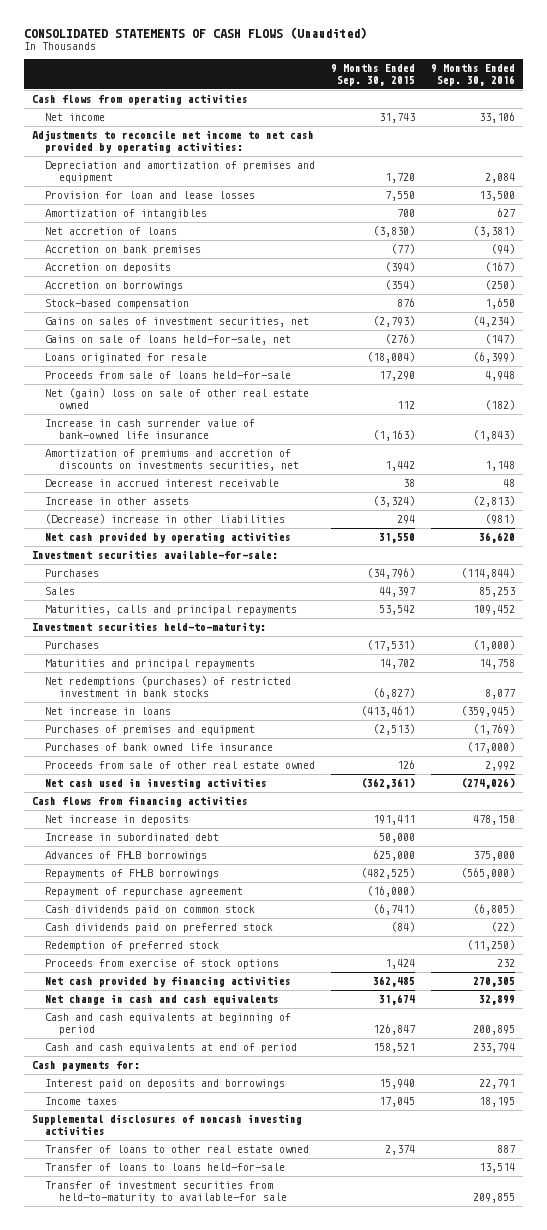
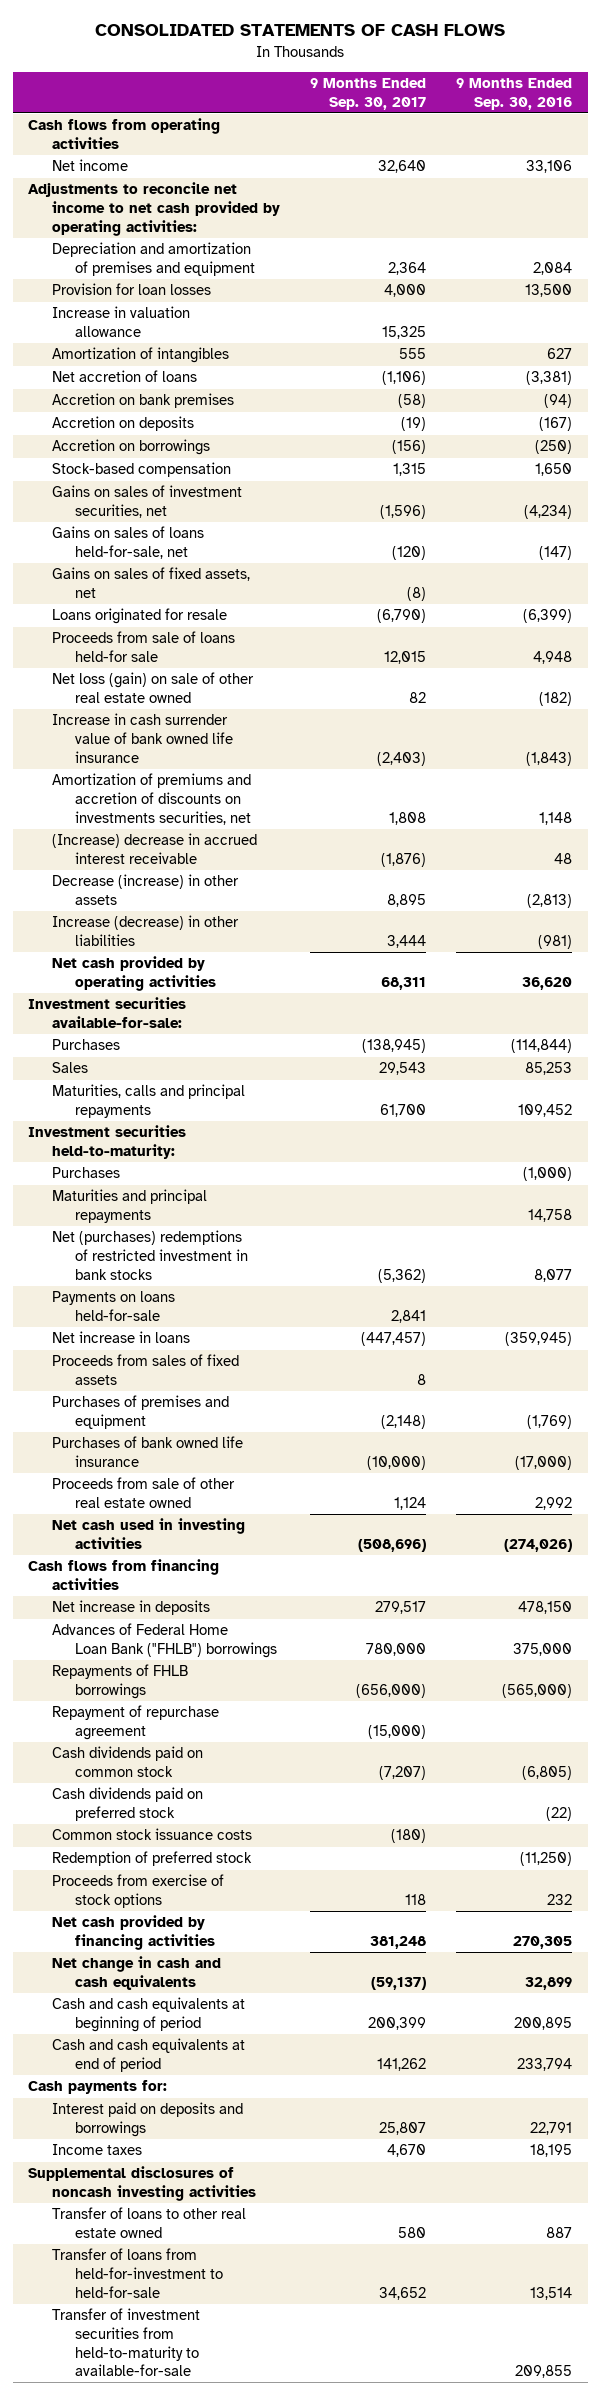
[23,26,367,39] CONSOLIDATED STATEMENTS OF CASH FLOWS (Unaudited) -> [95,24,506,37] CONSOLIDATED STATEMENTS OF CASH FLOWS
[331,64,416,86] 9 Months Ended Sep. 30, 2015 -> none
none -> [310,78,427,110] 9 Months Ended Sep. 30, 2017
[45,191,256,200] Provision for loan and lease losses -> [51,283,211,296] Provision for loan losses
none -> [51,306,190,338] Increase in valuation allowance
[45,335,292,346] Gains on sale of loans held-for-sale, net -> [51,526,204,560] Gains on sales of loans held-for-sale, net
none -> [51,567,250,599] Gains on sales of fixed assets, net
[45,371,292,380] Proceeds from sale of loans held-for-sale -> [51,631,235,663] Proceeds from sale of loans held-for sale
[45,388,310,409] Net (gain) loss on sale of other real estate owned -> [51,672,254,704] Net loss (gain) on sale of other real estate owned
[45,419,256,439] Increase in cash surrender value of bank-owned life insurance -> [51,713,234,763] Increase in cash surrender value of bank owned life insurance
[45,479,280,488] Decrease in accrued interest receivable -> [51,833,257,865] (Increase) decrease in accrued interest receivable
[45,497,190,506] Increase in other assets -> [51,874,239,906] Decrease (increase) in other assets
[45,514,286,525] (Decrease) increase in other liabilities -> [51,915,239,947] Increase (decrease) in other liabilities
[45,676,292,697] Net redemptions (purchases) of restricted investment in bank stocks -> [51,1230,249,1280] Net (purchases) redemptions of restricted investment in bank stocks
none -> [51,1291,175,1322] Payments on loans held-for-sale
none -> [51,1354,239,1386] Proceeds from sales of fixed assets
[45,833,220,842] Increase in subordinated debt -> none
[45,851,208,862] Advances of FHLB borrowings -> [51,1623,278,1659] Advances of Federal Home Loan Bank ("FHLB") borrowings
none -> [51,1828,252,1841] Common stock issuance costs
[45,1163,286,1172] Transfer of loans to loans held-for-sale -> [51,2248,224,2298] Transfer of loans from held-for-investment to held-for-sale
[45,1181,288,1203] Transfer of investment securities from held-to-maturity to available-for sale -> [51,2308,200,2377] Transfer of investment securities from held-to-maturity to available-for-sale

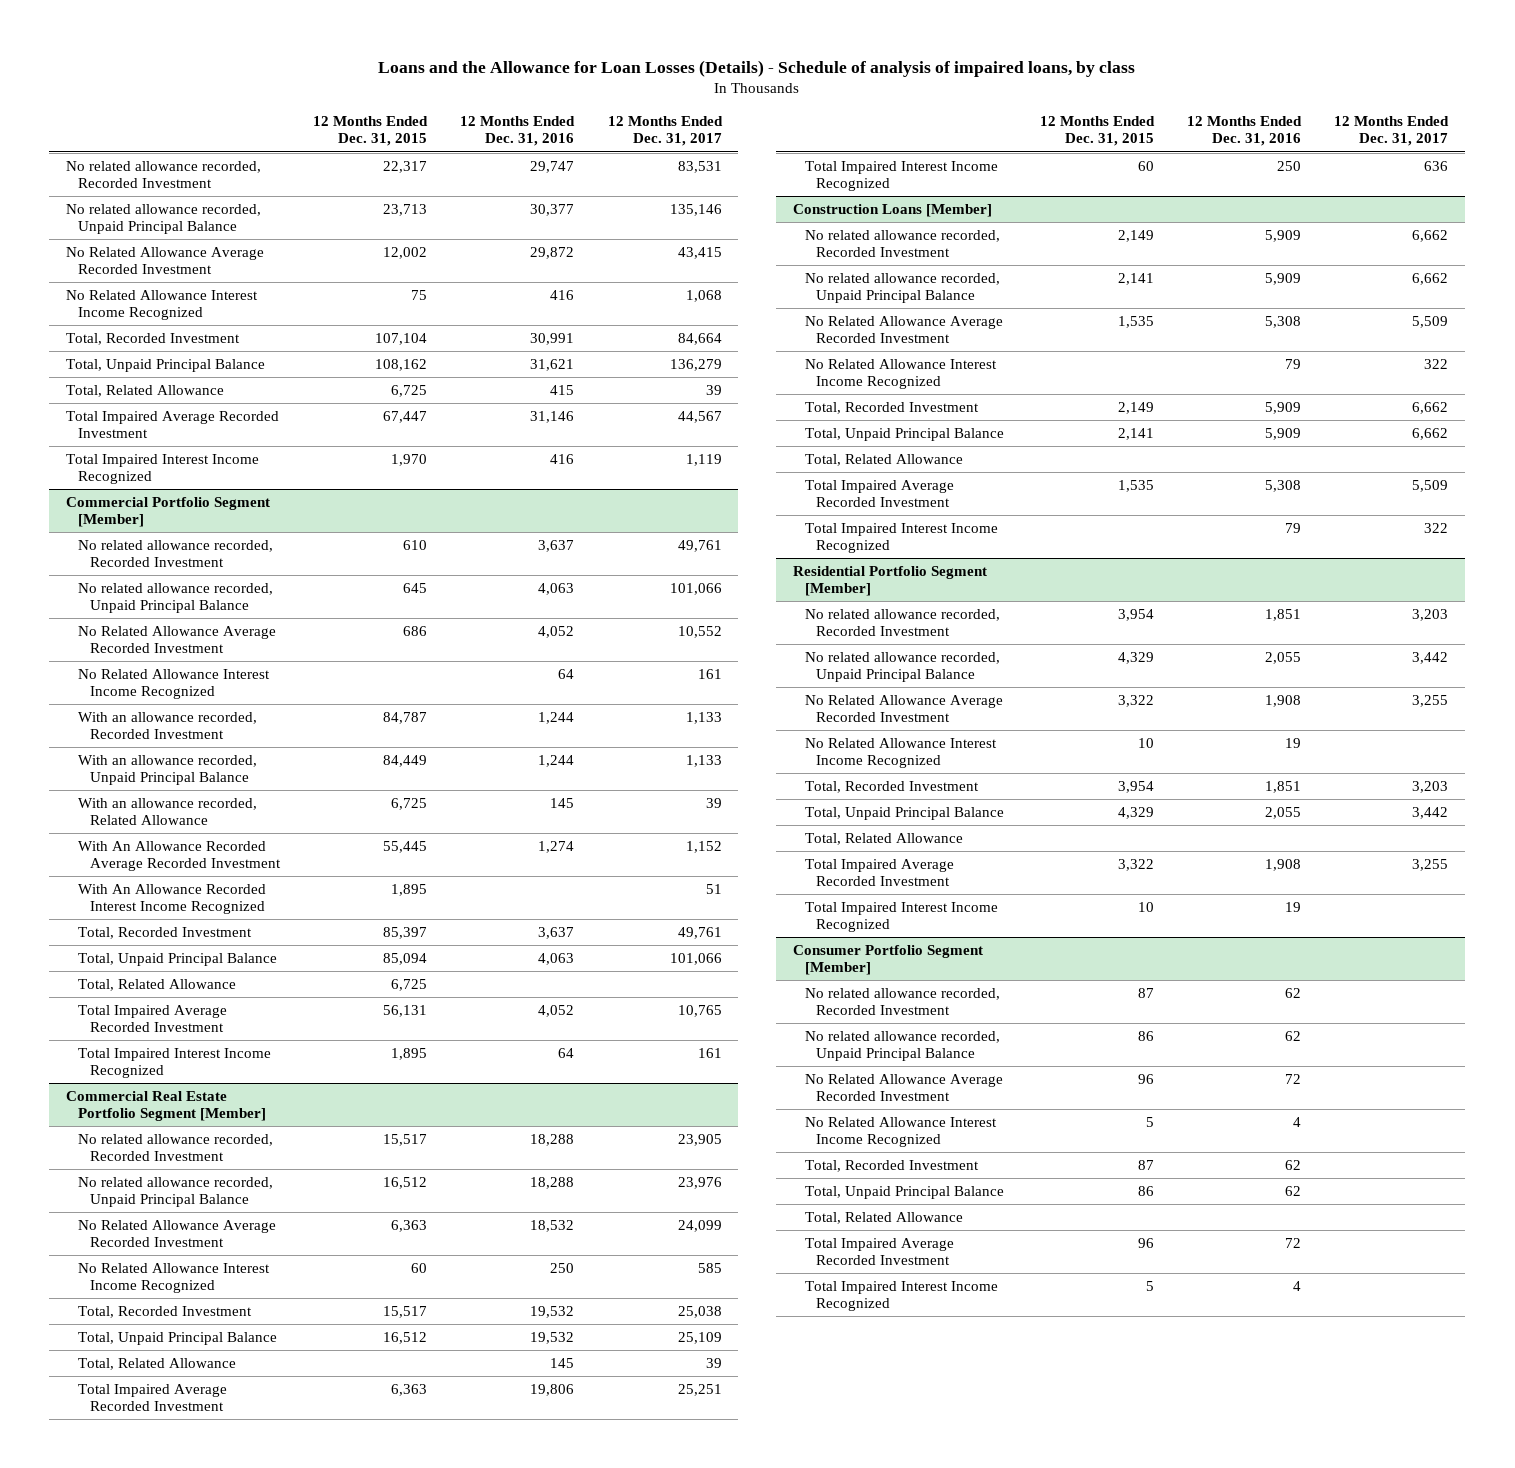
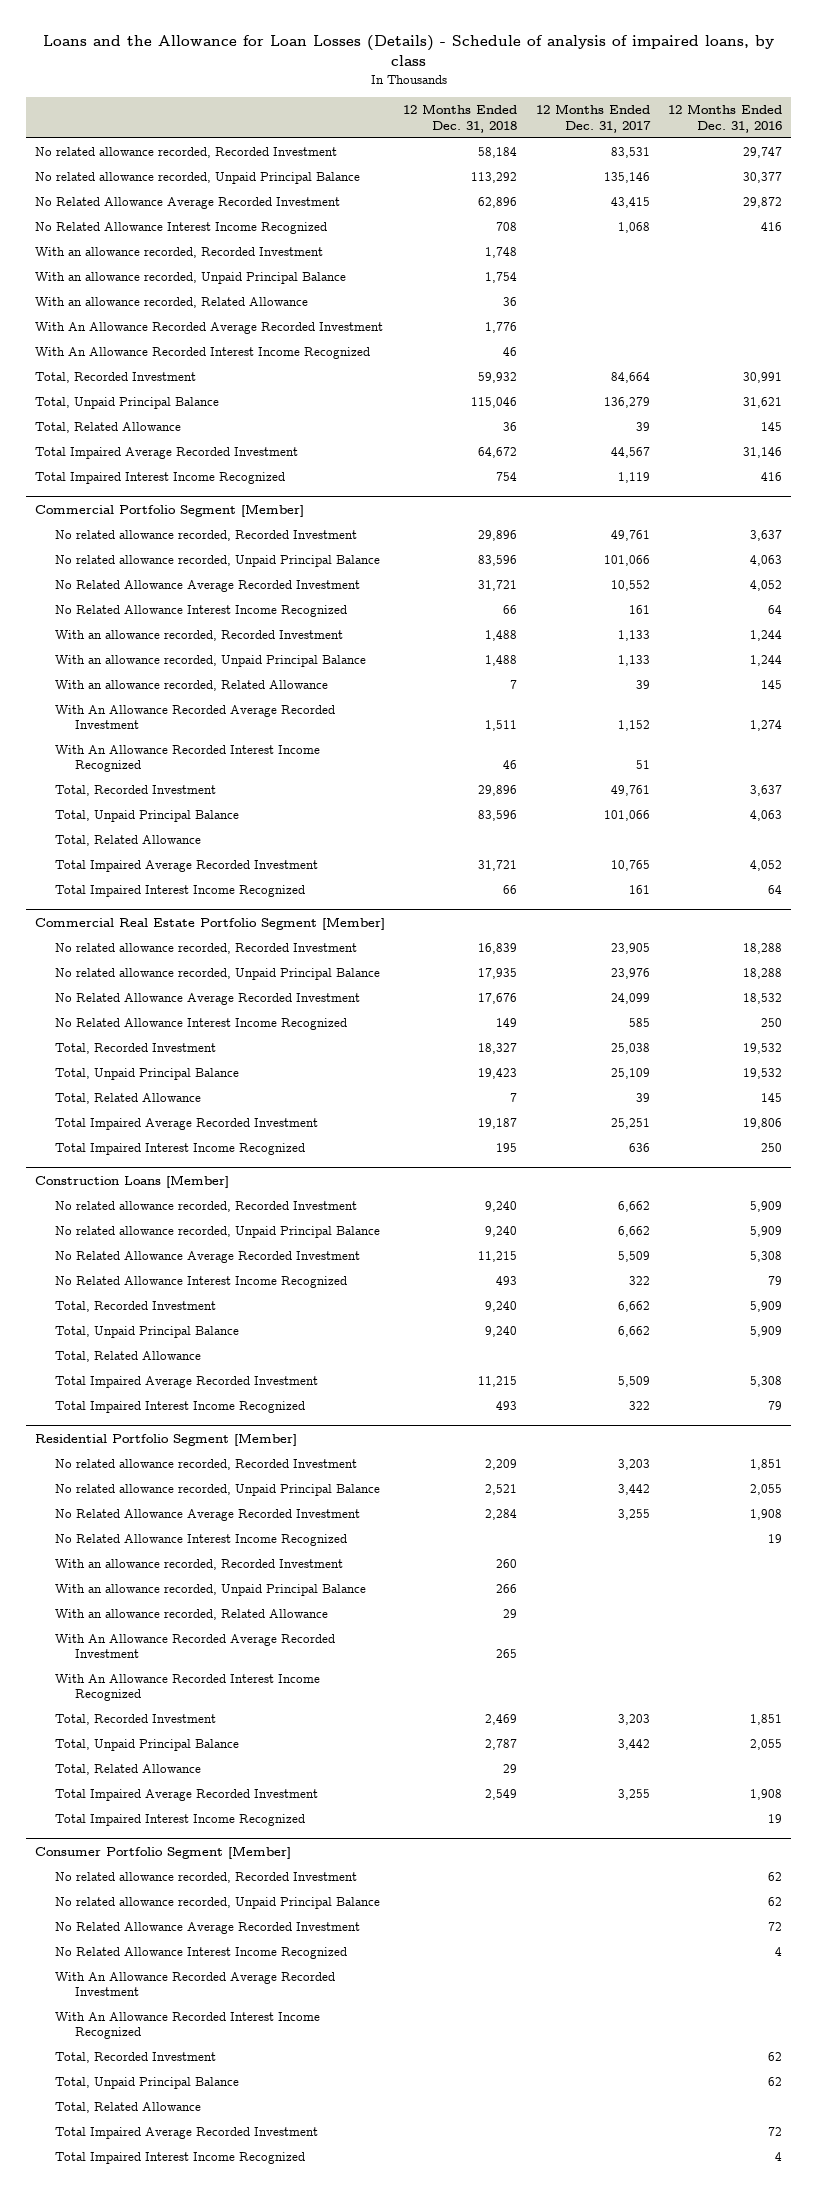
[312,115,428,147] 12 Months Ended Dec. 31, 2015 -> none
none -> [403,104,518,133] 12 Months Ended Dec. 31, 2018
none -> [35,246,324,258] With an allowance recorded, Recorded Investment
none -> [35,271,347,284] With an allowance recorded, Unpaid Principal Balance
none -> [35,296,309,308] With an allowance recorded, Related Allowance
none -> [35,321,384,334] With An Allowance Recorded Average Recorded Investment
none -> [35,346,371,359] With An Allowance Recorded Interest Income Recognized
[550,384,575,395] 415 -> [761,421,783,431] 145
none -> [55,1558,344,1570] With an allowance recorded, Recorded Investment
none -> [55,1583,367,1596] With an allowance recorded, Unpaid Principal Balance
none -> [55,1608,329,1620] With an allowance recorded, Related Allowance
none -> [55,1633,336,1659] With An Allowance Recorded Average Recorded Investment
none -> [55,1673,321,1702] With An Allowance Recorded Interest Income Recognized
none -> [55,1971,336,1997] With An Allowance Recorded Average Recorded Investment
none -> [55,2011,321,2040] With An Allowance Recorded Interest Income Recognized

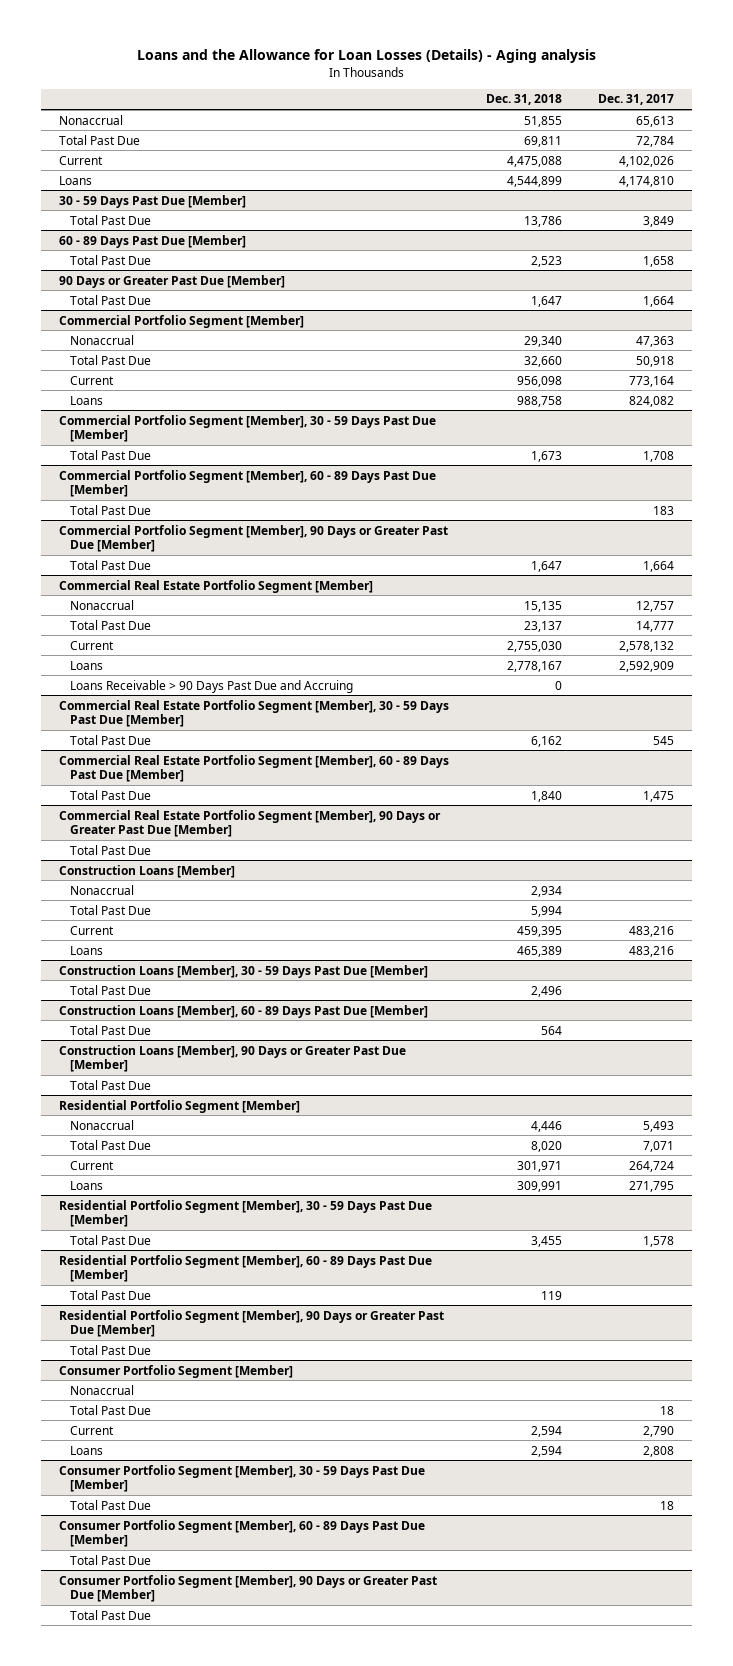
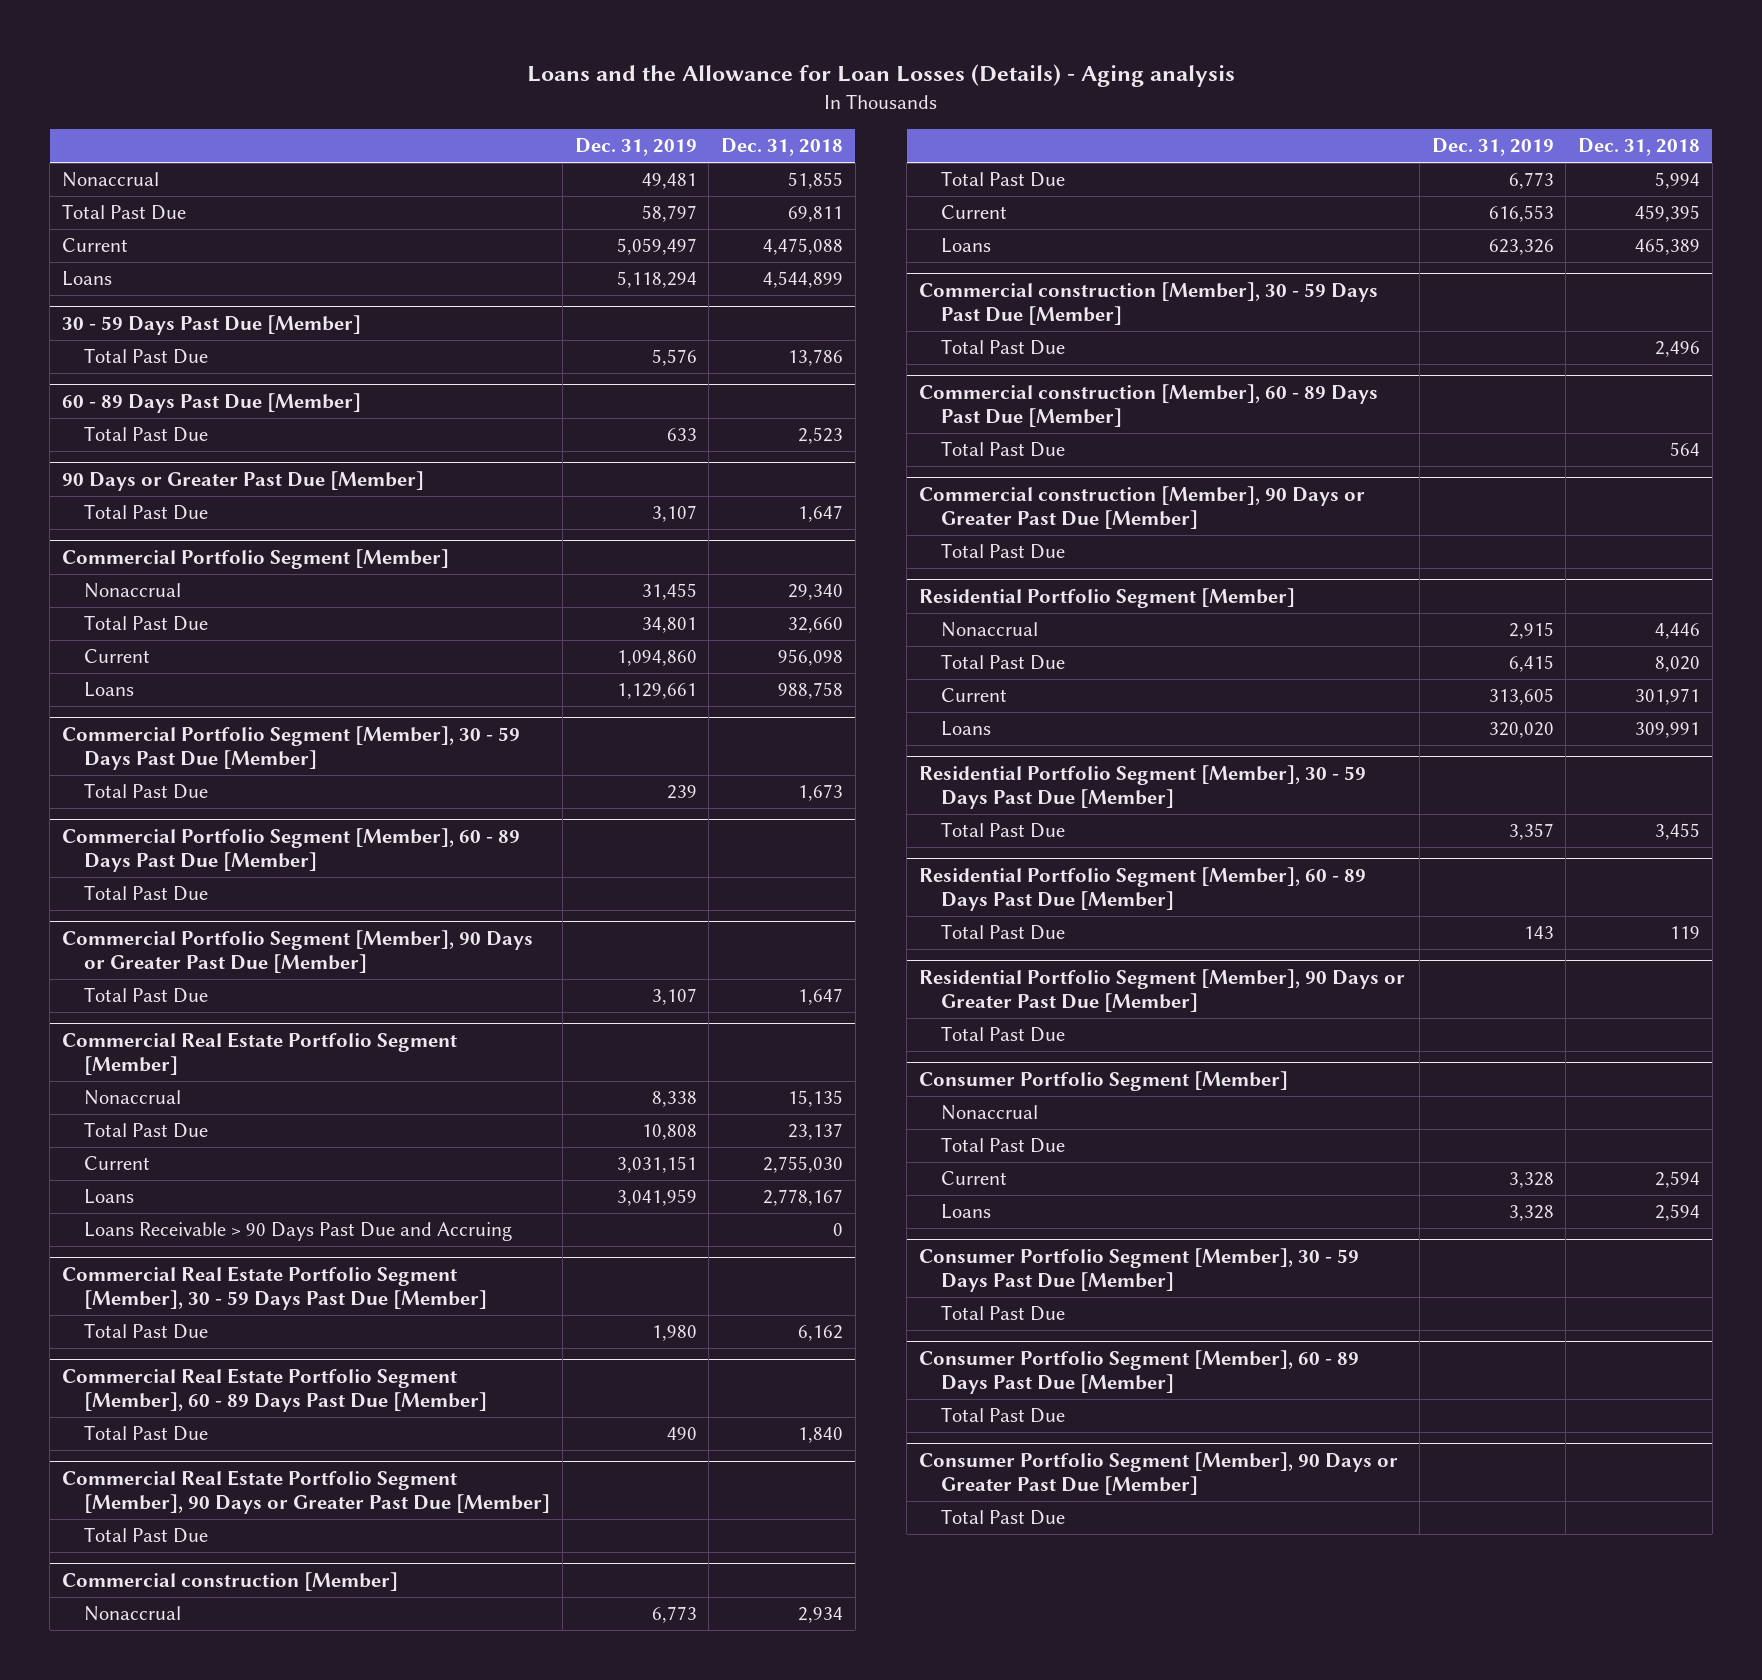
[597,94,674,106] Dec. 31, 2017 -> none
none -> [574,138,697,157] Dec. 31, 2019
[59,864,236,878] Construction Loans [Member] -> [61,1572,398,1592] Commercial construction [Member]
[59,964,429,978] Construction Loans [Member], 30 - 59 Days Past Due [Member] -> [918,282,1378,325] Commercial construction [Member], 30 - 59 Days Past Due [Member]
[59,1004,429,1018] Construction Loans [Member], 60 - 89 Days Past Due [Member] -> [918,384,1378,427] Commercial construction [Member], 60 - 89 Days Past Due [Member]
[59,1044,407,1073] Construction Loans [Member], 90 Days or Greater Past Due [Member] -> [918,486,1365,529] Commercial construction [Member], 90 Days or Greater Past Due [Member]

